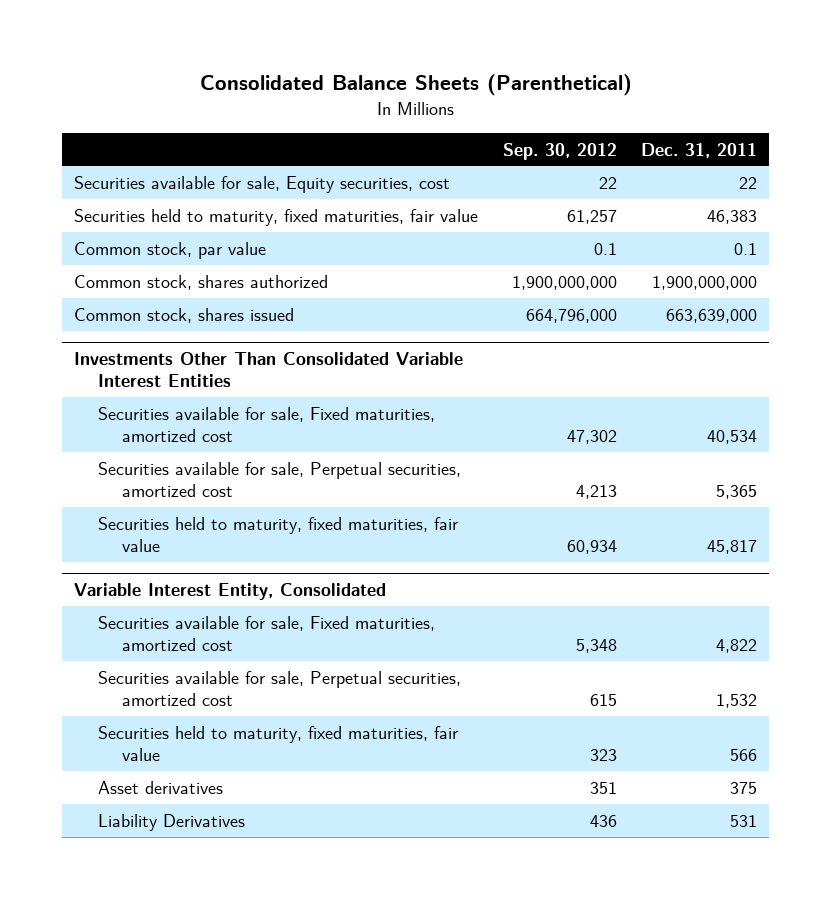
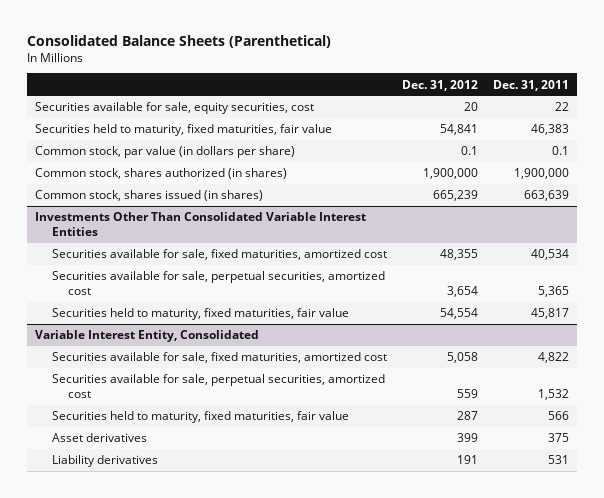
[502,142,617,160] Sep. 30, 2012 -> none
none -> [401,79,478,91] Dec. 31, 2012
[74,175,451,193] Securities available for sale, Equity securities, cost -> [34,102,314,115] Securities available for sale, equity securities, cost
[74,241,267,259] Common stock, par value -> [34,146,295,159] Common stock, par value (in dollars per share)
[74,274,329,290] Common stock, shares authorized -> [34,168,287,180] Common stock, shares authorized (in shares)
[652,275,758,290] 1,900,000,000 -> [514,168,570,180] 1,900,000
[74,307,295,323] Common stock, shares issued -> [34,190,263,202] Common stock, shares issued (in shares)
[666,308,758,323] 663,639,000 -> [524,190,570,202] 663,639
[97,406,435,442] Securities available for sale, Fixed maturities, amortized cost -> [51,249,387,261] Securities available for sale, fixed maturities, amortized cost
[97,461,461,497] Securities available for sale, Perpetual securities, amortized cost -> [51,271,385,295] Securities available for sale, perpetual securities, amortized cost
[97,615,435,651] Securities available for sale, Fixed maturities, amortized cost -> [51,352,387,364] Securities available for sale, fixed maturities, amortized cost
[97,670,461,706] Securities available for sale, Perpetual securities, amortized cost -> [51,374,385,398] Securities available for sale, perpetual securities, amortized cost
[97,813,245,831] Liability Derivatives -> [51,455,158,468] Liability derivatives

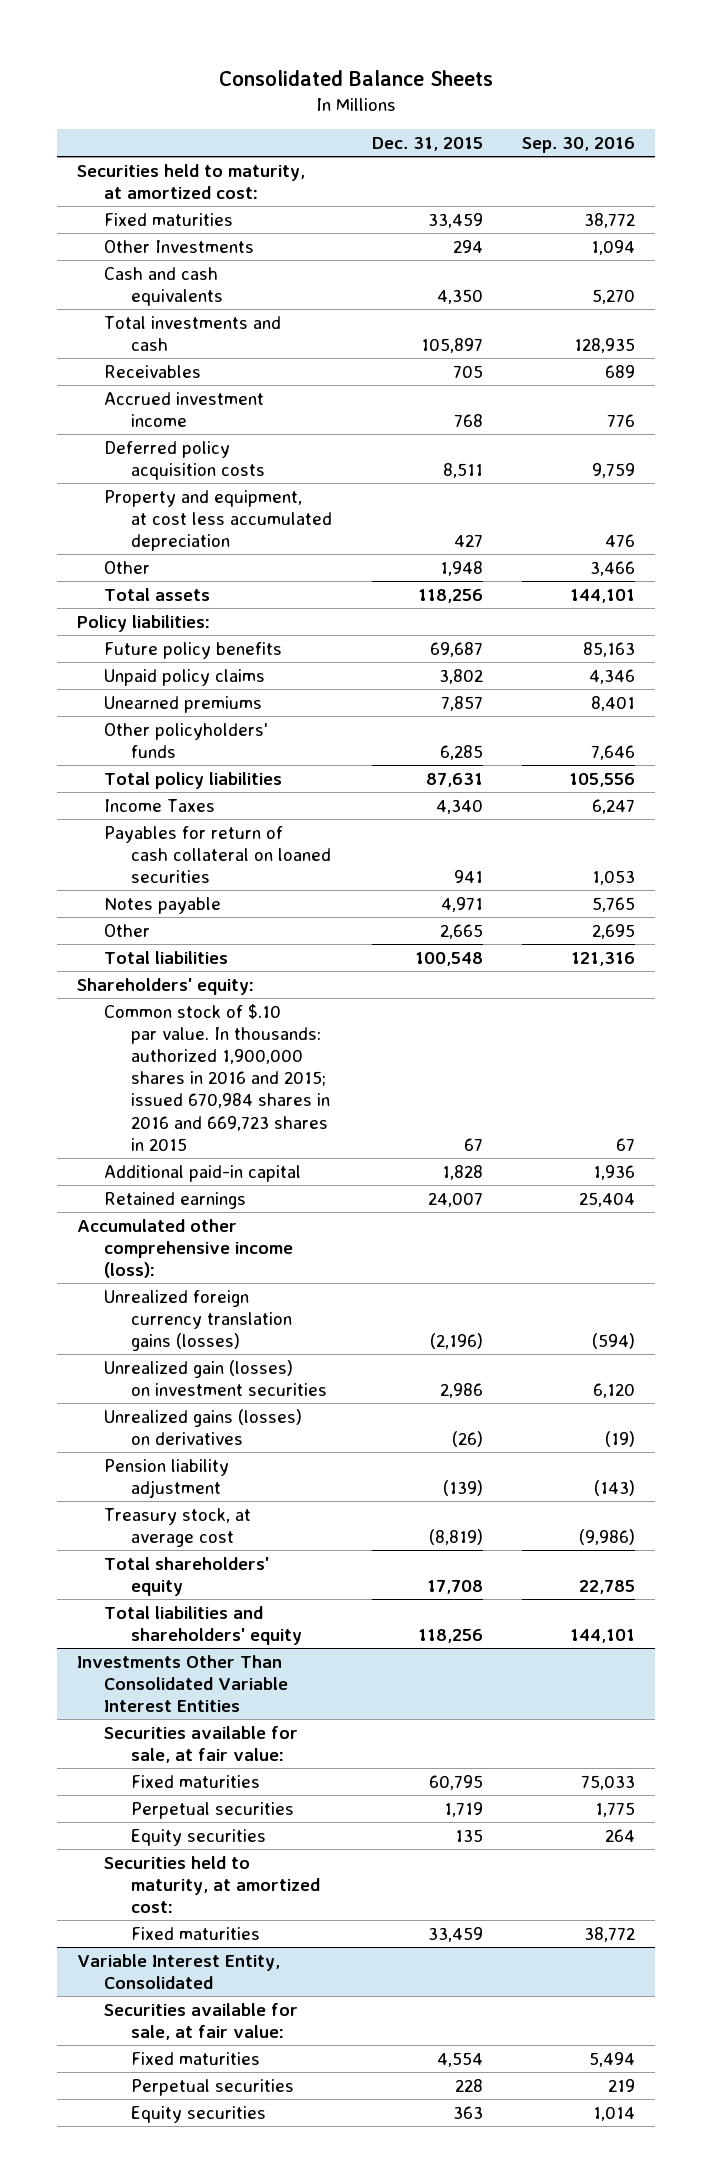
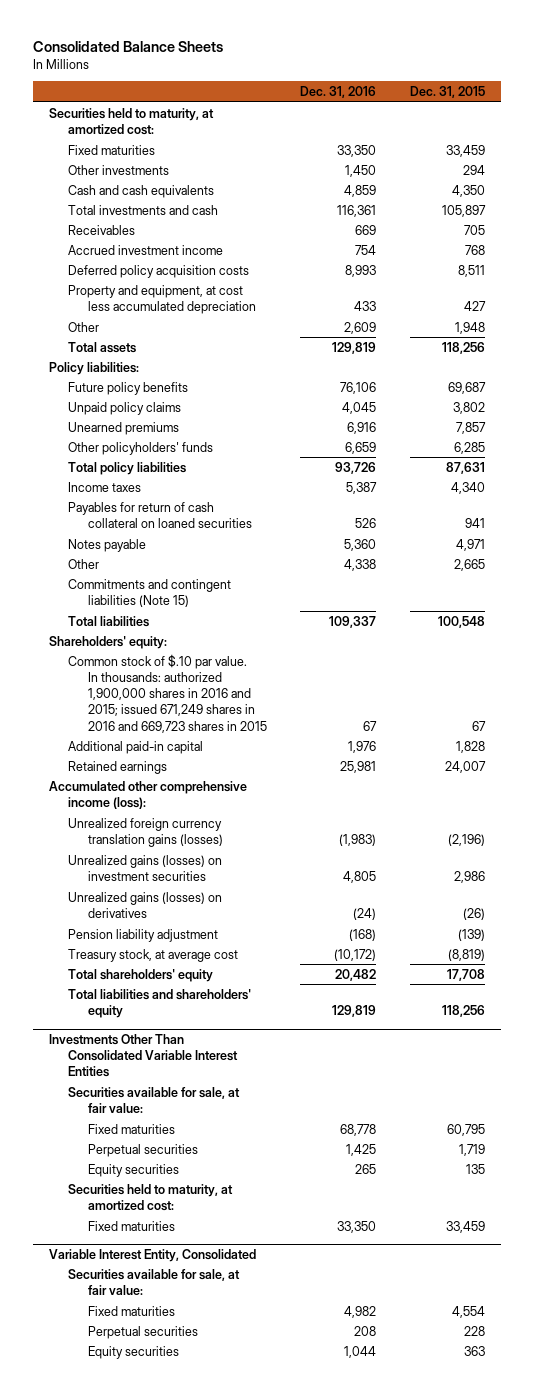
[522,136,636,153] Sep. 30, 2016 -> none
none -> [300,86,377,99] Dec. 31, 2016
[103,239,254,253] Other Investments -> [68,164,170,175] Other investments
[103,798,215,812] Income Taxes -> [68,481,142,492] Income taxes
none -> [68,578,232,607] Commitments and contingent liabilities (Note 15)
[103,1003,331,1151] Common stock of $.10 par value. In thousands: authorized 1,900,000 shares in 2016 and 2015; issued 670,984 shares in 2016 and 669,723 shares in 2015 -> [68,653,267,733] Common stock of $.10 par value. In thousands: authorized 1,900,000 shares in 2016 and 2015; issued 671,249 shares in 2016 and 669,723 shares in 2015
[103,1359,328,1397] Unrealized gain (losses) on investment securities -> [68,854,223,881] Unrealized gains (losses) on investment securities

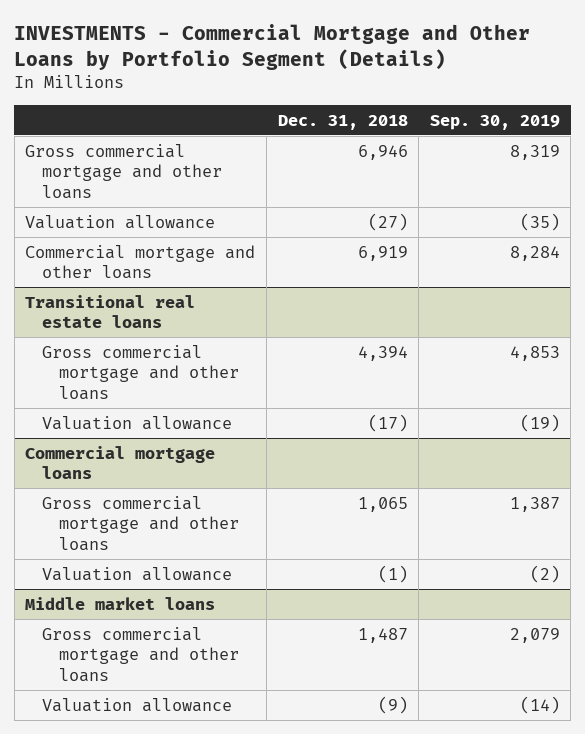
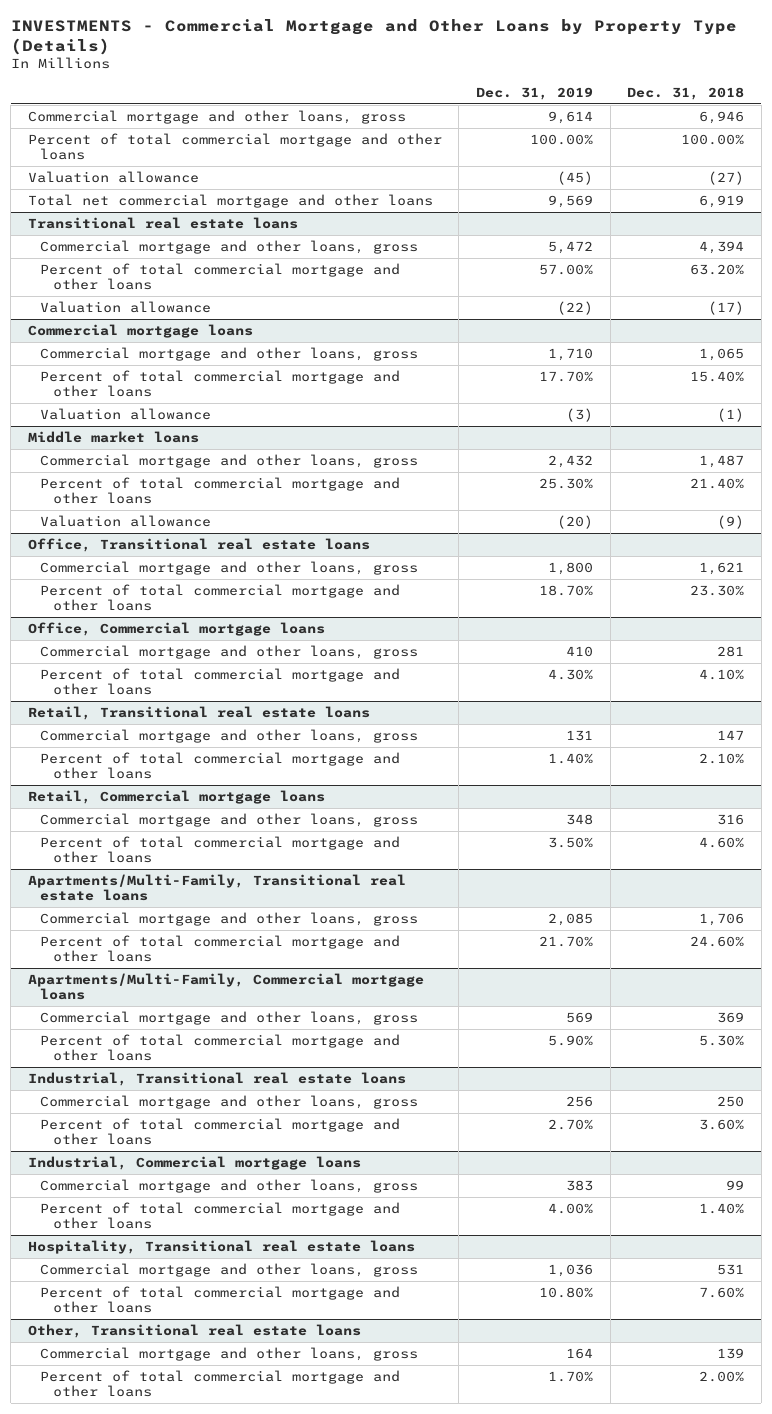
[14,24,531,70] INVESTMENTS - Commercial Mortgage and Other Loans by Portfolio Segment (Details) -> [10,18,737,55] INVESTMENTS - Commercial Mortgage and Other Loans by Property Type (Details)
[429,114,560,130] Sep. 30, 2019 -> none
none -> [475,86,593,100] Dec. 31, 2019
[25,143,223,199] Gross commercial mortgage and other loans -> [27,109,406,124] Commercial mortgage and other loans, gross
none -> [27,132,442,161] Percent of total commercial mortgage and other loans
[25,244,256,280] Commercial mortgage and other loans -> [27,193,433,208] Total net commercial mortgage and other loans
[42,344,239,400] Gross commercial mortgage and other loans -> [40,239,419,254] Commercial mortgage and other loans, gross
none -> [40,262,401,291] Percent of total commercial mortgage and other loans
[42,495,239,551] Gross commercial mortgage and other loans -> [40,346,419,361] Commercial mortgage and other loans, gross
none -> [40,369,401,398] Percent of total commercial mortgage and other loans
[42,626,239,682] Gross commercial mortgage and other loans -> [40,453,419,468] Commercial mortgage and other loans, gross
none -> [40,476,401,505] Percent of total commercial mortgage and other loans
none -> [27,537,370,552] Office, Transitional real estate loans
none -> [40,560,419,575] Commercial mortgage and other loans, gross
none -> [40,583,401,612] Percent of total commercial mortgage and other loans
none -> [27,621,325,636] Office, Commercial mortgage loans
none -> [40,644,419,659] Commercial mortgage and other loans, gross
none -> [40,667,401,696] Percent of total commercial mortgage and other loans
none -> [27,705,370,720] Retail, Transitional real estate loans
none -> [40,728,419,743] Commercial mortgage and other loans, gross
none -> [40,751,401,780] Percent of total commercial mortgage and other loans
none -> [27,789,325,804] Retail, Commercial mortgage loans
none -> [40,812,419,827] Commercial mortgage and other loans, gross
none -> [40,835,401,864] Percent of total commercial mortgage and other loans
none -> [27,873,406,902] Apartments/Multi-Family, Transitional real estate loans
none -> [40,911,419,926] Commercial mortgage and other loans, gross
none -> [40,934,401,963] Percent of total commercial mortgage and other loans
none -> [27,972,424,1001] Apartments/Multi-Family, Commercial mortgage loans
none -> [40,1010,419,1025] Commercial mortgage and other loans, gross
none -> [40,1033,401,1062] Percent of total commercial mortgage and other loans
none -> [27,1071,406,1086] Industrial, Transitional real estate loans
none -> [40,1094,419,1109] Commercial mortgage and other loans, gross
none -> [40,1117,401,1146] Percent of total commercial mortgage and other loans
none -> [27,1155,361,1170] Industrial, Commercial mortgage loans
none -> [40,1178,419,1193] Commercial mortgage and other loans, gross
none -> [40,1201,401,1230] Percent of total commercial mortgage and other loans
none -> [27,1239,415,1254] Hospitality, Transitional real estate loans
none -> [40,1262,419,1277] Commercial mortgage and other loans, gross
none -> [40,1285,401,1314] Percent of total commercial mortgage and other loans
none -> [27,1323,361,1338] Other, Transitional real estate loans
none -> [40,1346,419,1361] Commercial mortgage and other loans, gross
none -> [40,1369,401,1398] Percent of total commercial mortgage and other loans

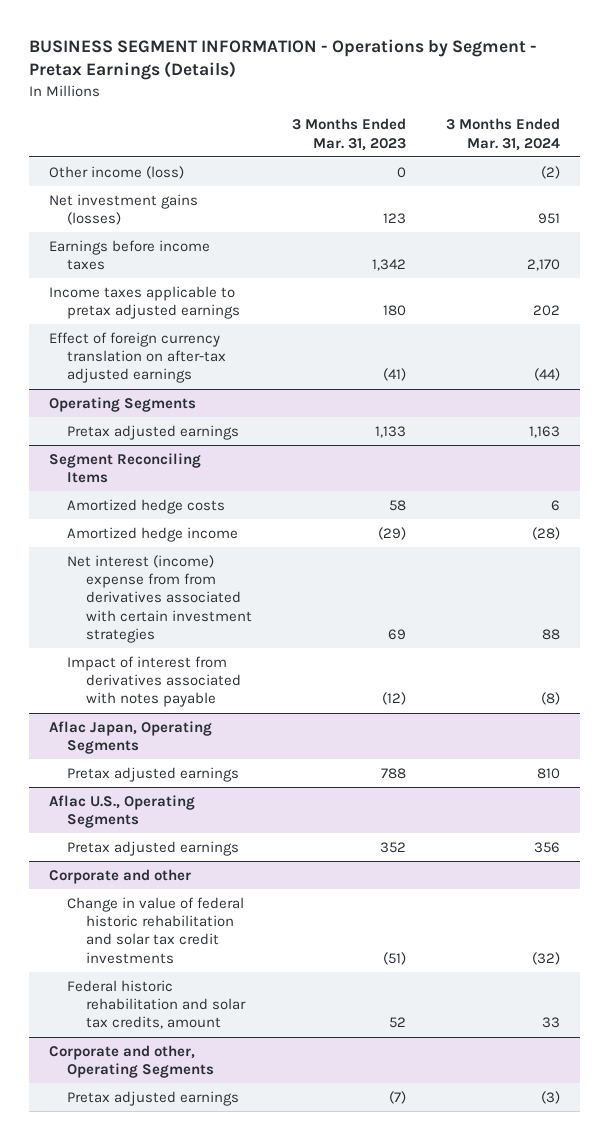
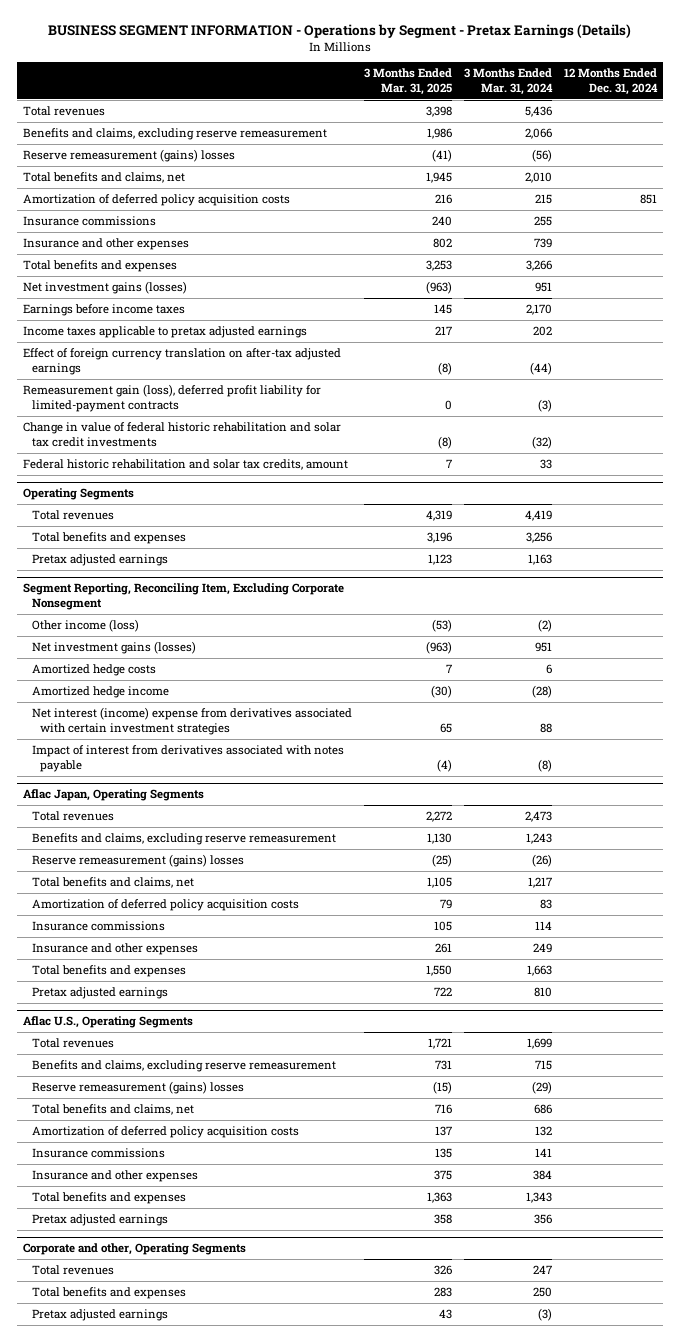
[292,118,407,151] 3 Months Ended Mar. 31, 2023 -> none
none -> [363,68,452,95] 3 Months Ended Mar. 31, 2025
none -> [564,68,659,95] 12 Months Ended Dec. 31, 2024
[48,165,184,179] Other income (loss) -> none
none -> [23,106,106,117] Total revenues
none -> [23,128,328,141] Benefits and claims, excluding reserve remeasurement
none -> [23,149,236,163] Reserve remeasurement (gains) losses
none -> [23,172,186,184] Total benefits and claims, net
none -> [23,194,291,207] Amortization of deferred policy acquisition costs
none -> [23,216,157,227] Insurance commissions
none -> [23,238,190,251] Insurance and other expenses
none -> [23,260,178,273] Total benefits and expenses
none -> [23,384,322,412] Remeasurement gain (loss), deferred profit liability for limited-payment contracts
none -> [23,422,342,447] Change in value of federal historic rehabilitation and solar tax credit investments
none -> [23,459,349,471] Federal historic rehabilitation and solar tax credits, amount
none -> [31,510,114,521] Total revenues
none -> [31,532,186,545] Total benefits and expenses
[48,452,201,484] Segment Reconciling Items -> [23,583,345,611] Segment Reporting, Reconciling Item, Excluding Corporate Nonsegment
none -> [31,619,139,633] Other income (loss)
none -> [31,641,196,655] Net investment gains (losses)
[67,554,253,643] Net interest (income) expense from from derivatives associated with certain investment strategies -> [31,707,352,735] Net interest (income) expense from derivatives associated with certain investment strategies
none -> [31,811,114,822] Total revenues
none -> [31,833,336,846] Benefits and claims, excluding reserve remeasurement
none -> [31,854,244,868] Reserve remeasurement (gains) losses
none -> [31,877,194,889] Total benefits and claims, net
none -> [31,899,299,912] Amortization of deferred policy acquisition costs
none -> [31,921,165,932] Insurance commissions
none -> [31,943,198,956] Insurance and other expenses
none -> [31,965,186,978] Total benefits and expenses
none -> [31,1038,114,1049] Total revenues
none -> [31,1060,336,1073] Benefits and claims, excluding reserve remeasurement
none -> [31,1081,244,1095] Reserve remeasurement (gains) losses
none -> [31,1104,194,1116] Total benefits and claims, net
none -> [31,1126,299,1139] Amortization of deferred policy acquisition costs
none -> [31,1148,165,1159] Insurance commissions
none -> [31,1170,198,1183] Insurance and other expenses
none -> [31,1192,186,1205] Total benefits and expenses
[48,868,191,884] Corporate and other -> none
[67,896,245,964] Change in value of federal historic rehabilitation and solar tax credit investments -> none
[67,979,247,1030] Federal historic rehabilitation and solar tax credits, amount -> none
none -> [31,1265,114,1276] Total revenues
none -> [31,1287,186,1300] Total benefits and expenses

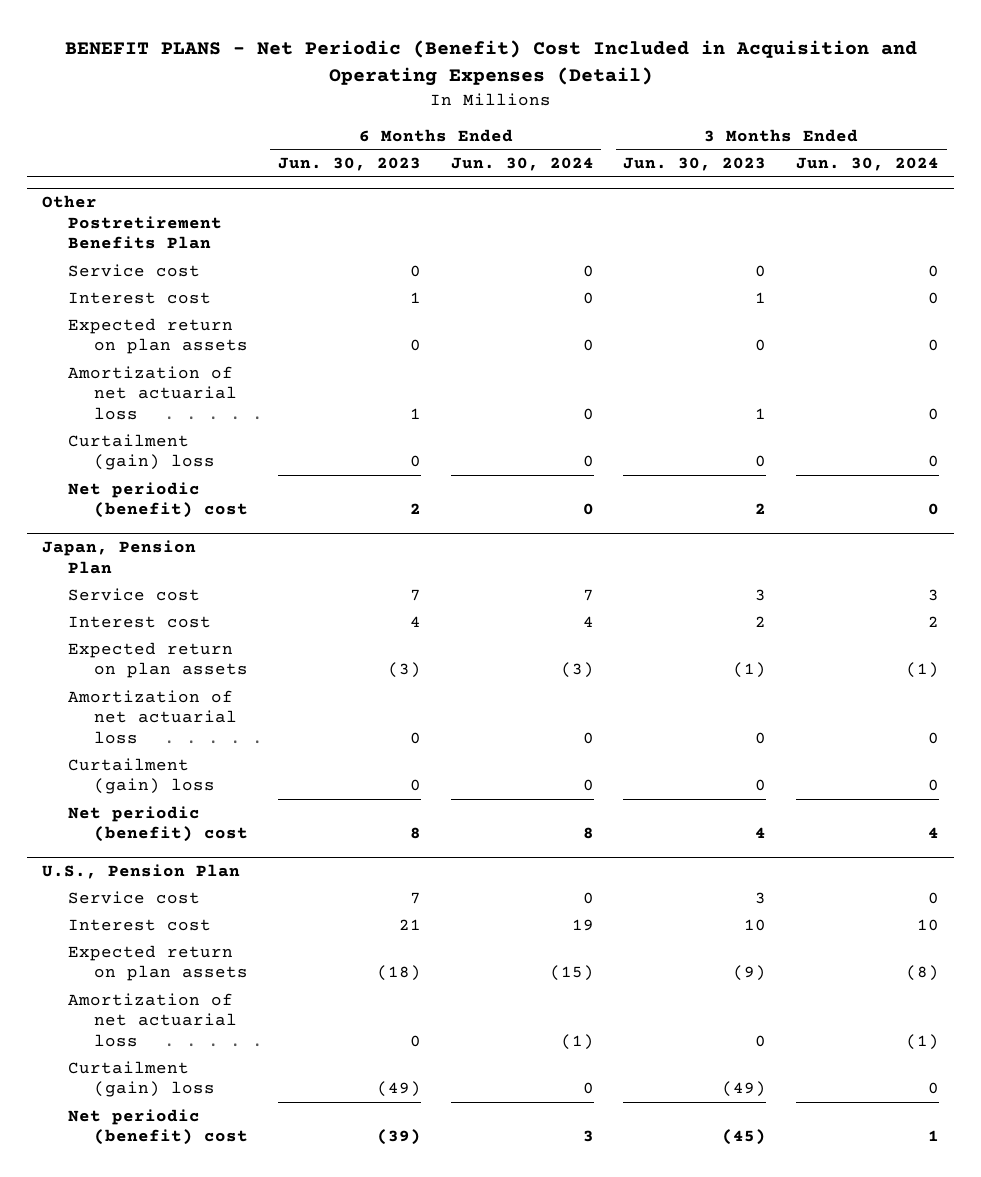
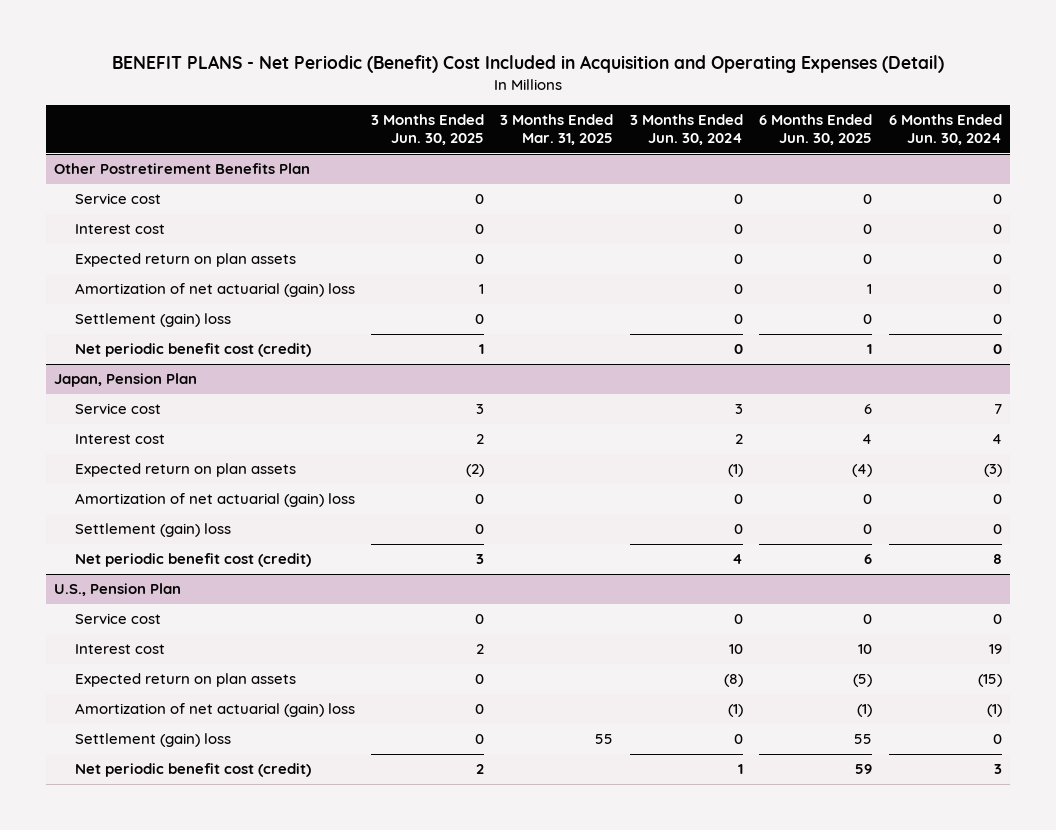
[277,157,421,172] Jun. 30, 2023 -> none
[623,157,767,172] Jun. 30, 2023 -> none
none -> [370,114,484,146] 3 Months Ended Jun. 30, 2025
none -> [500,114,614,146] 3 Months Ended Mar. 31, 2025
none -> [759,114,873,146] 6 Months Ended Jun. 30, 2025
[67,365,237,420] Amortization of net actuarial loss -> [74,283,355,298] Amortization of net actuarial (gain) loss
[67,433,215,471] Curtailment (gain) loss -> [74,313,231,328] Settlement (gain) loss
[67,481,248,519] Net periodic (benefit) cost -> [74,343,311,358] Net periodic benefit cost (credit)
[67,689,237,744] Amortization of net actuarial loss -> [74,493,355,508] Amortization of net actuarial (gain) loss
[67,757,215,795] Curtailment (gain) loss -> [74,523,231,538] Settlement (gain) loss
[67,805,248,843] Net periodic (benefit) cost -> [74,553,311,568] Net periodic benefit cost (credit)
[67,992,237,1047] Amortization of net actuarial loss -> [74,703,355,718] Amortization of net actuarial (gain) loss
[67,1060,215,1098] Curtailment (gain) loss -> [74,733,231,748] Settlement (gain) loss
[67,1108,248,1146] Net periodic (benefit) cost -> [74,763,311,778] Net periodic benefit cost (credit)

